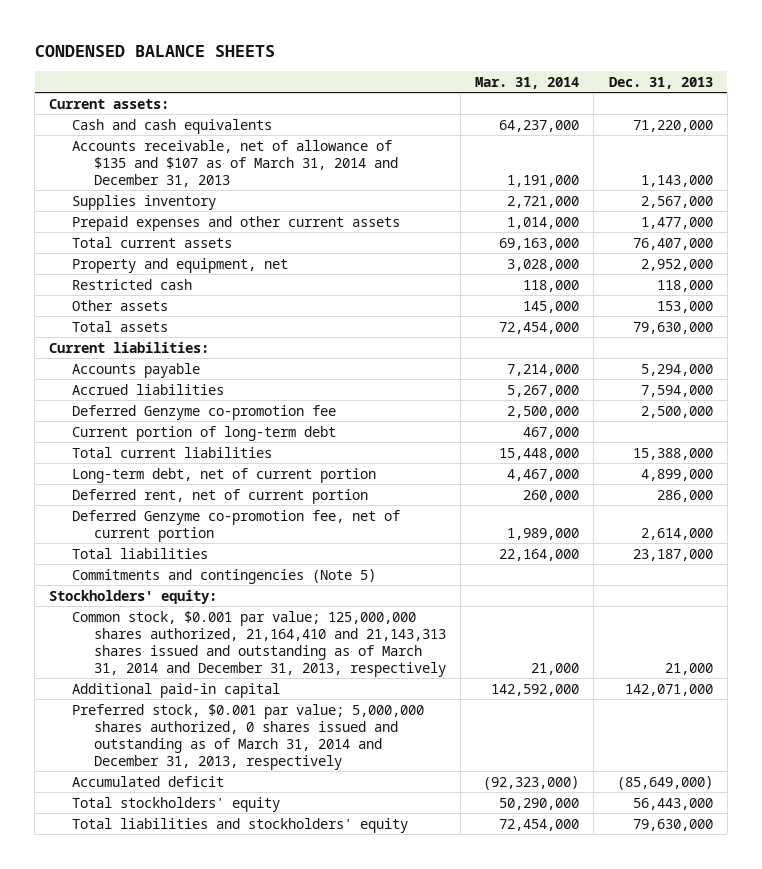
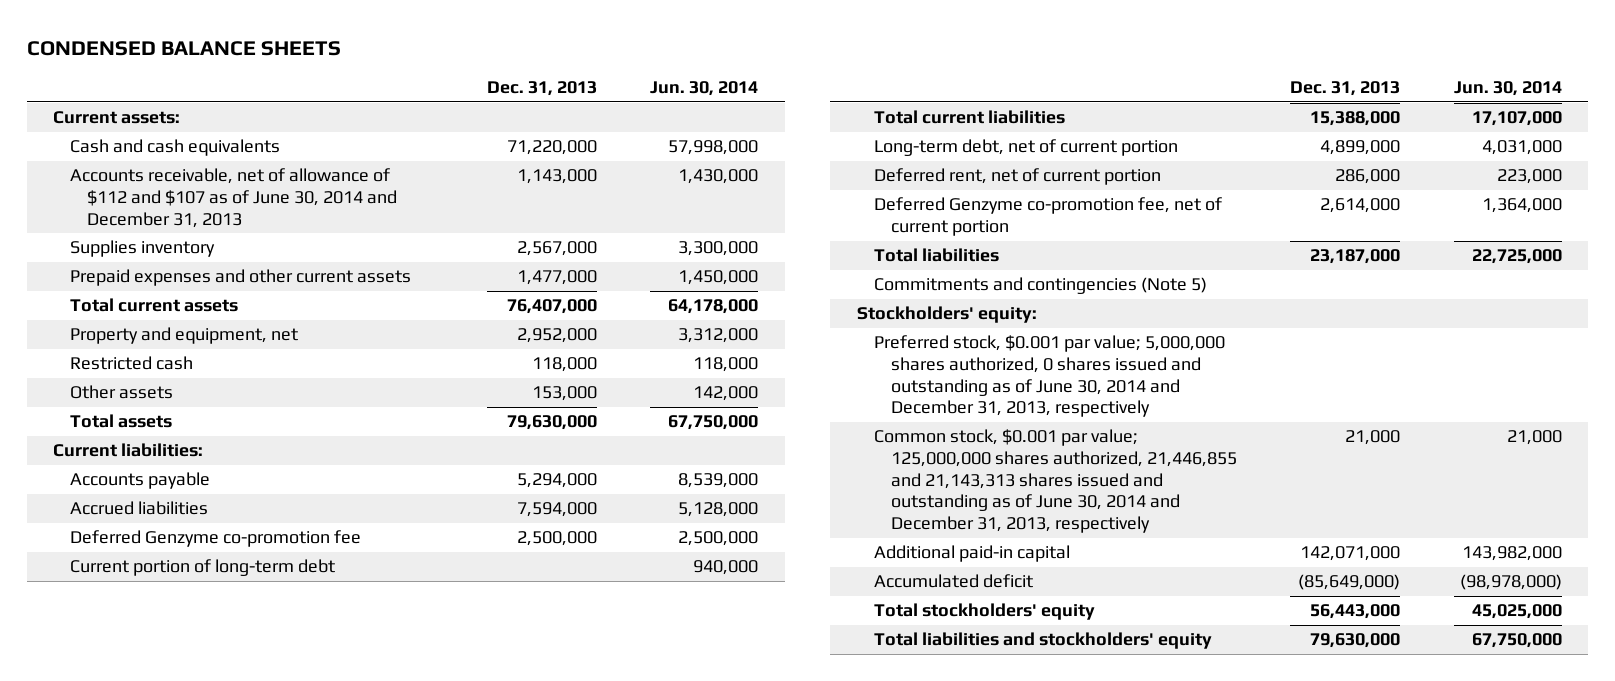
[475,76,580,89] Mar. 31, 2014 -> none
none -> [650,80,759,96] Jun. 30, 2014
[71,139,399,187] Accounts receivable, net of allowance of $135 and $107 as of March 31, 2014 and December 31, 2013 -> [70,168,398,228] Accounts receivable, net of allowance of $112 and $107 as of June 30, 2014 and December 31, 2013
none -> [873,335,1225,418] Preferred stock, $0.001 par value; 5,000,000 shares authorized, 0 shares issued and outstanding as of June 30, 2014 and December 31, 2013, respectively
[71,610,447,677] Common stock, $0.001 par value; 125,000,000 shares authorized, 21,164,410 and 21,143,313 shares issued and outstanding as of March 31, 2014 and December 31, 2013, respectively -> [873,429,1237,534] Common stock, $0.001 par value; 125,000,000 shares authorized, 21,446,855 and 21,143,313 shares issued and outstanding as of June 30, 2014 and December 31, 2013, respectively
[71,703,424,770] Preferred stock, $0.001 par value; 5,000,000 shares authorized, 0 shares issued and outstanding as of March 31, 2014 and December 31, 2013, respectively -> none

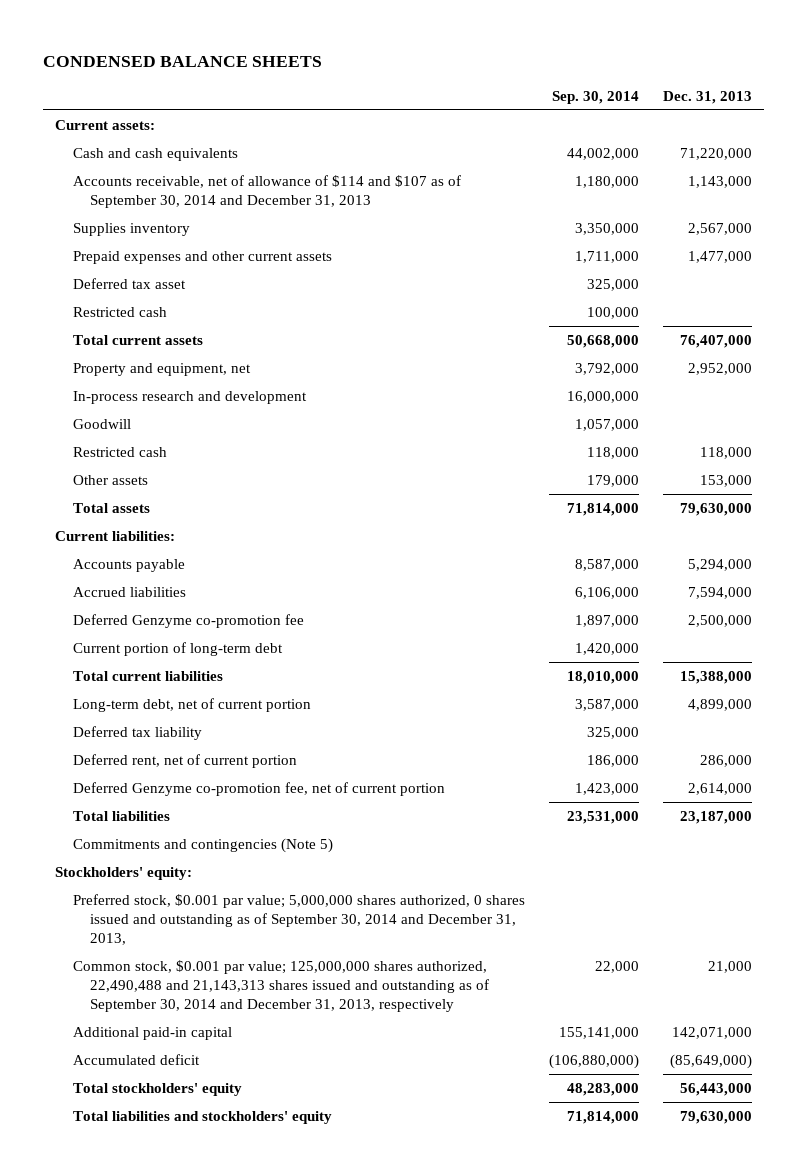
[650,80,759,96] Jun. 30, 2014 -> none
none -> [551,90,639,104] Sep. 30, 2014
[70,168,398,228] Accounts receivable, net of allowance of $112 and $107 as of June 30, 2014 and December 31, 2013 -> [72,174,461,209] Accounts receivable, net of allowance of $114 and $107 as of September 30, 2014 and December 31, 2013
none -> [72,277,186,289] Deferred tax asset
none -> [72,306,167,317] Restricted cash
none -> [72,390,307,404] In-process research and development
none -> [72,418,131,429] Goodwill
none -> [72,725,202,740] Deferred tax liability
[873,335,1225,418] Preferred stock, $0.001 par value; 5,000,000 shares authorized, 0 shares issued and outstanding as of June 30, 2014 and December 31, 2013, respectively -> [72,893,525,946] Preferred stock, $0.001 par value; 5,000,000 shares authorized, 0 shares issued and outstanding as of September 30, 2014 and December 31, 2013,
[873,429,1237,534] Common stock, $0.001 par value; 125,000,000 shares authorized, 21,446,855 and 21,143,313 shares issued and outstanding as of June 30, 2014 and December 31, 2013, respectively -> [72,959,490,1013] Common stock, $0.001 par value; 125,000,000 shares authorized, 22,490,488 and 21,143,313 shares issued and outstanding as of September 30, 2014 and December 31, 2013, respectively

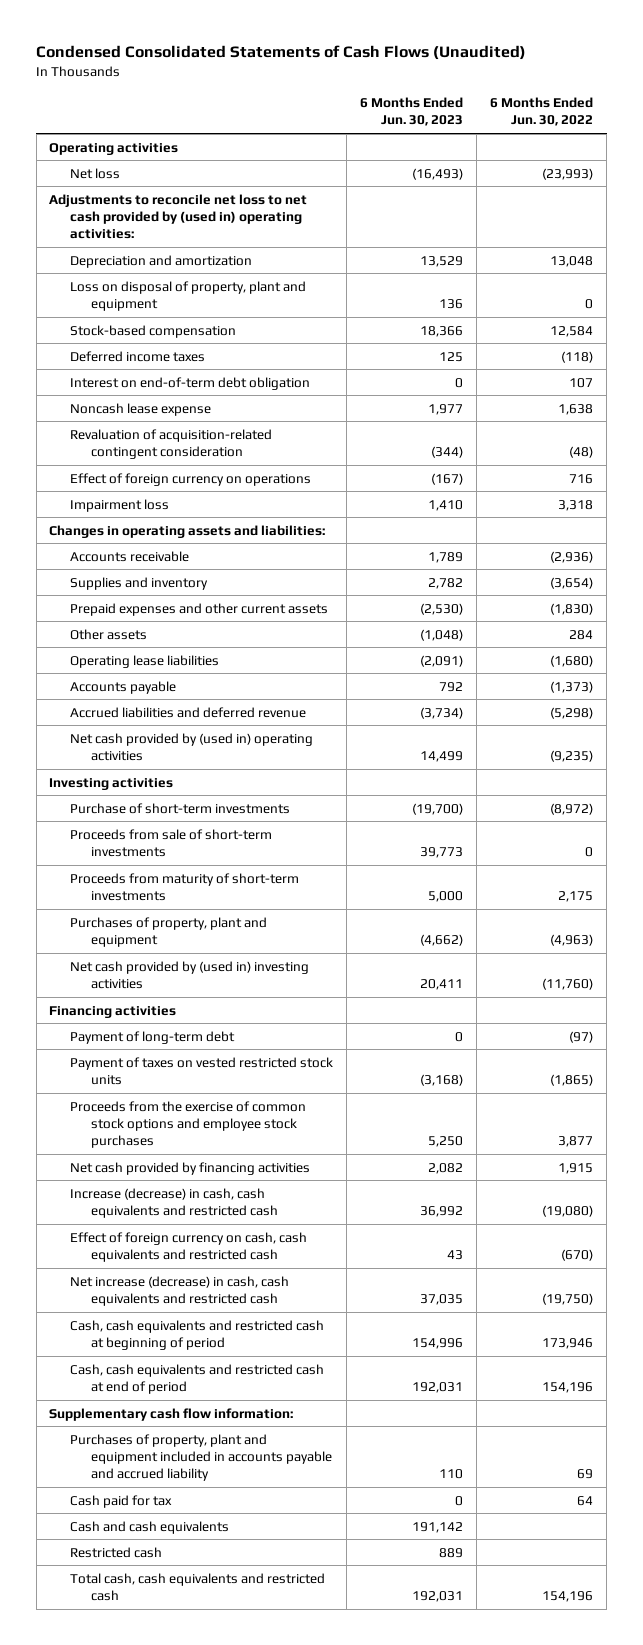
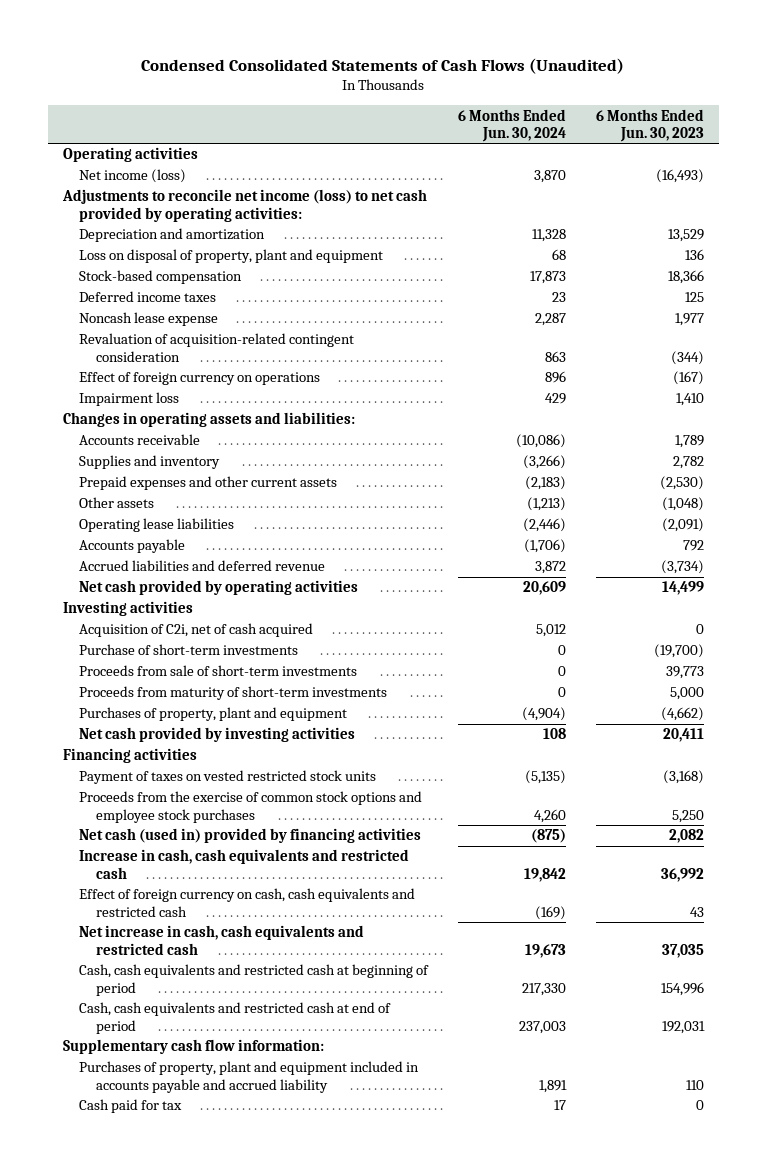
[490,97,594,127] 6 Months Ended Jun. 30, 2022 -> none
none -> [458,108,567,142] 6 Months Ended Jun. 30, 2024
[70,167,121,179] Net loss -> [79,169,187,184] Net income (loss)
[49,193,308,240] Adjustments to reconcile net loss to net cash provided by (used in) operating activities: -> [61,189,427,222] Adjustments to reconcile net income (loss) to net cash provided by operating activities:
[70,376,311,390] Interest on end-of-term debt obligation -> none
[70,732,314,762] Net cash provided by (used in) operating activities -> [79,580,359,596] Net cash provided by operating activities
none -> [79,623,314,638] Acquisition of C2i, net of cash acquired
[70,960,310,990] Net cash provided by (used in) investing activities -> [79,727,356,743] Net cash provided by investing activities
[70,1030,236,1044] Payment of long-term debt -> none
[70,1161,311,1175] Net cash provided by financing activities -> [79,828,422,844] Net cash (used in) provided by financing activities
[70,1187,279,1219] Increase (decrease) in cash, cash equivalents and restricted cash -> [79,849,410,879] Increase in cash, cash equivalents and restricted cash
[70,1275,290,1307] Net increase (decrease) in cash, cash equivalents and restricted cash -> [79,925,365,955] Net increase in cash, cash equivalents and restricted cash
[70,1520,230,1534] Cash and cash equivalents -> none
[70,1546,163,1558] Restricted cash -> none
[70,1572,326,1602] Total cash, cash equivalents and restricted cash -> none

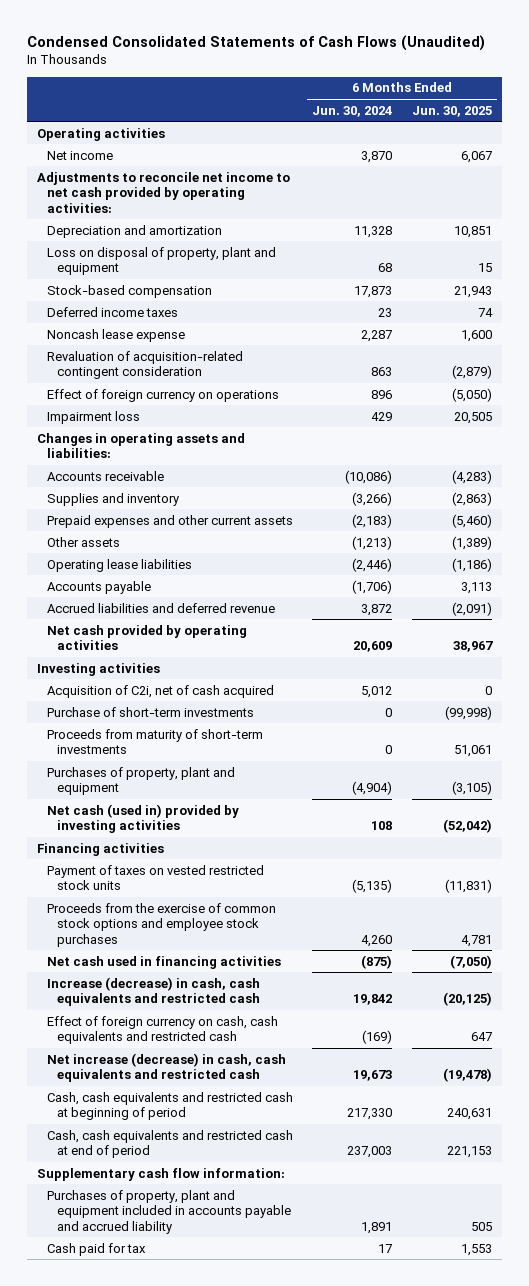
[595,108,704,142] 6 Months Ended Jun. 30, 2023 -> none
none -> [411,105,492,117] Jun. 30, 2025
[79,169,187,184] Net income (loss) -> [46,150,113,160] Net income
[61,189,427,222] Adjustments to reconcile net income (loss) to net cash provided by operating activities: -> [36,171,290,213] Adjustments to reconcile net income to net cash provided by operating activities:
[79,665,358,677] Proceeds from sale of short-term investments -> none
[79,727,356,743] Net cash provided by investing activities -> [46,803,239,834] Net cash (used in) provided by investing activities
[79,828,422,844] Net cash (used in) provided by financing activities -> [46,955,281,969] Net cash used in financing activities
[79,849,410,879] Increase in cash, cash equivalents and restricted cash -> [46,976,260,1007] Increase (decrease) in cash, cash equivalents and restricted cash
[79,925,365,955] Net increase in cash, cash equivalents and restricted cash -> [46,1052,286,1083] Net increase (decrease) in cash, cash equivalents and restricted cash

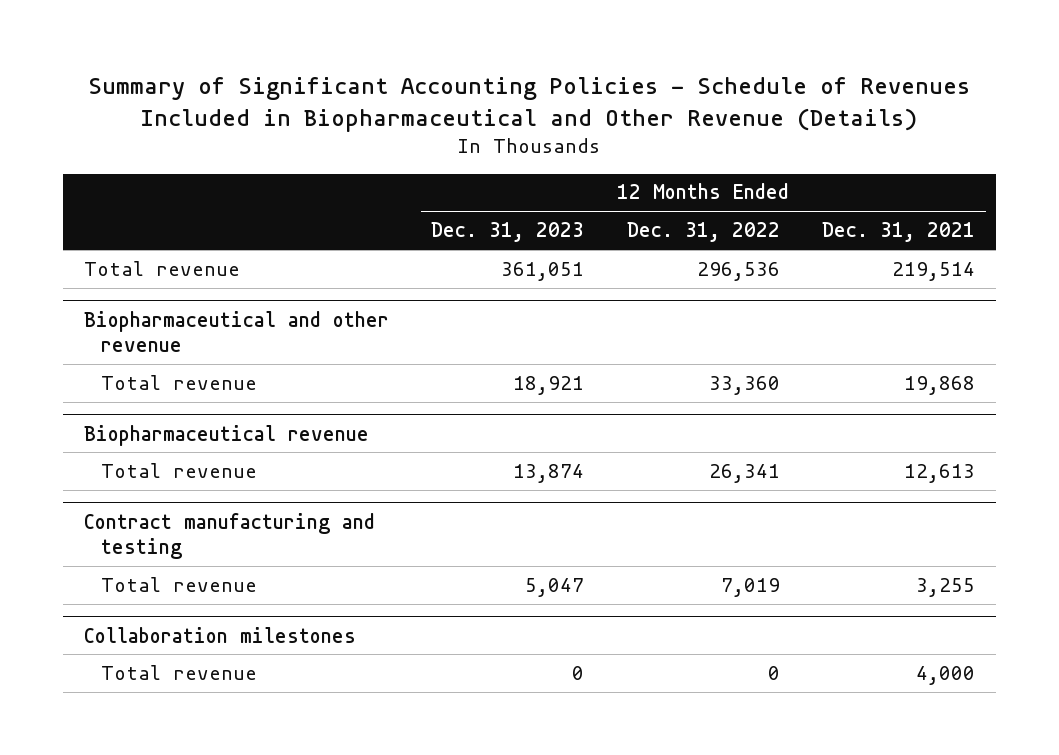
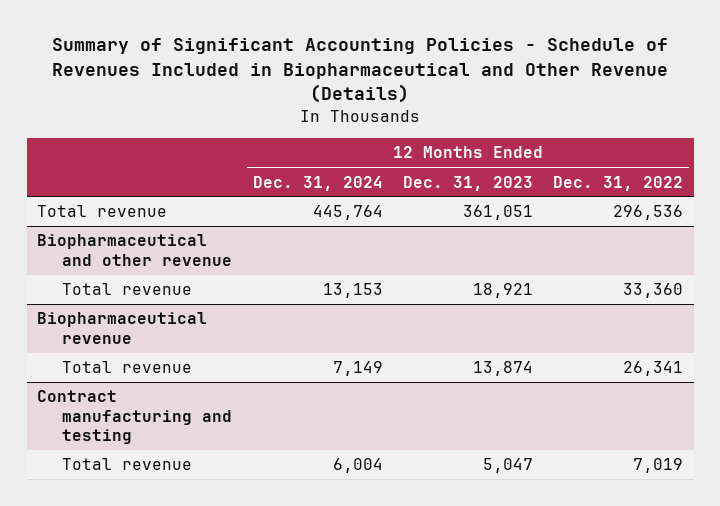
[821,222,975,243] Dec. 31, 2021 -> none
none -> [252,175,383,191] Dec. 31, 2024
[83,626,356,643] Collaboration milestones -> none
[101,664,258,680] Total revenue -> none

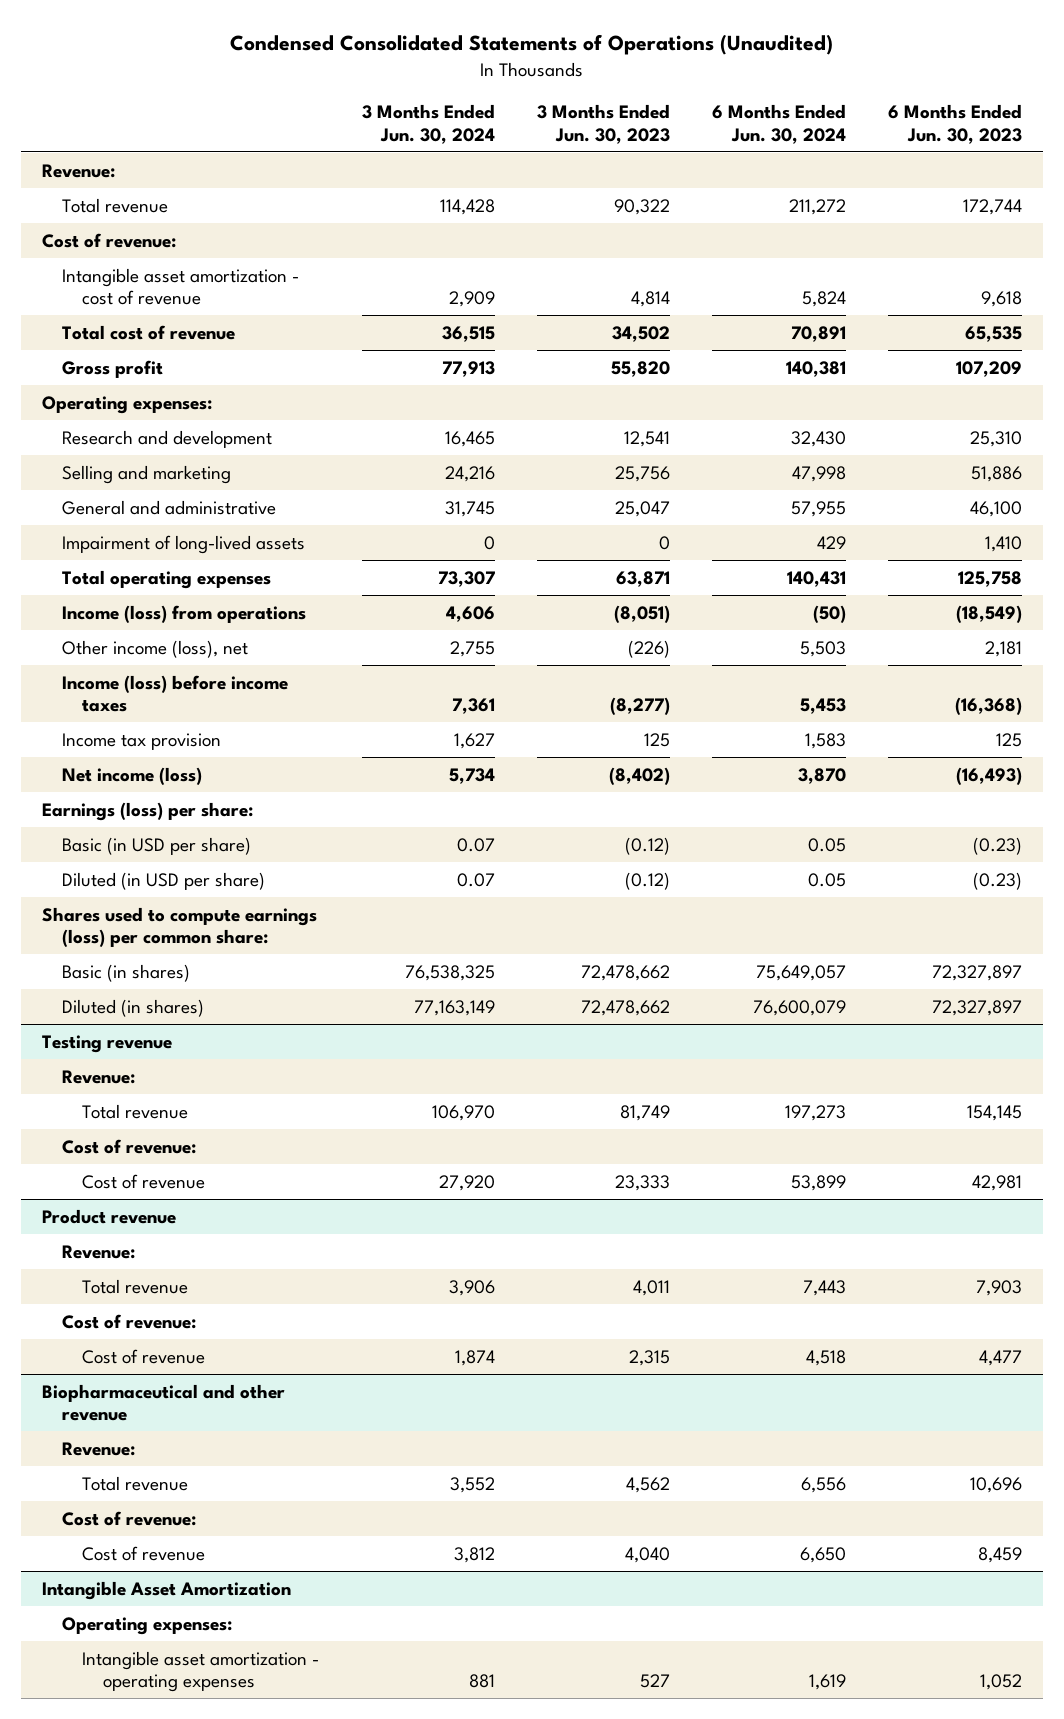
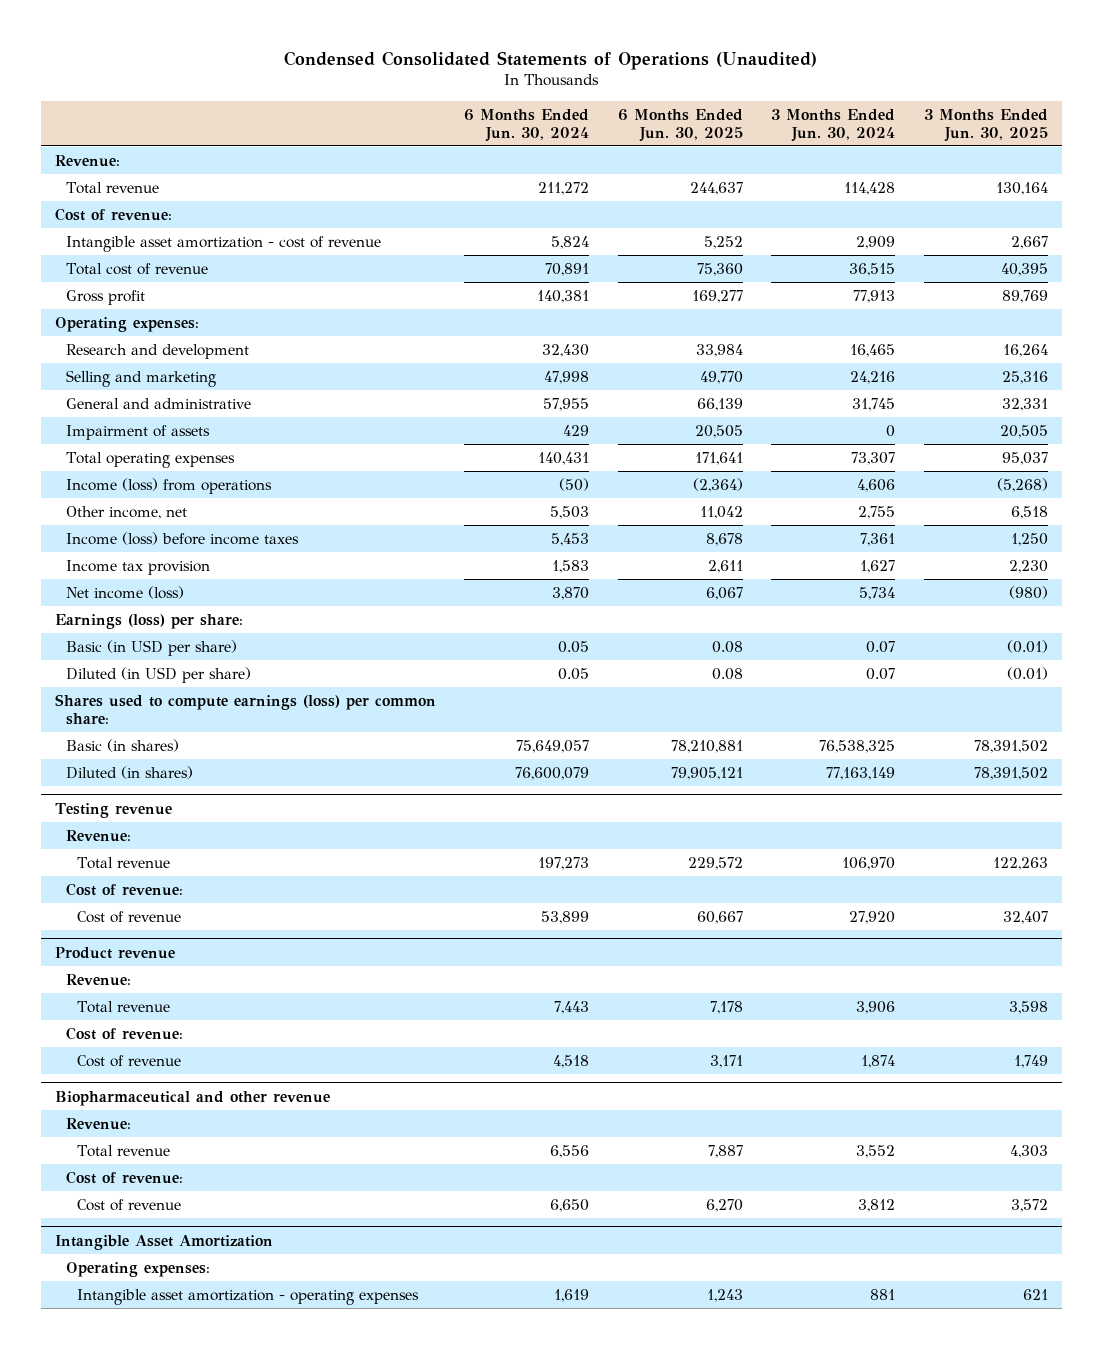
[536,104,670,144] 3 Months Ended Jun. 30, 2023 -> none
[888,104,1023,144] 6 Months Ended Jun. 30, 2023 -> none
none -> [617,108,743,142] 6 Months Ended Jun. 30, 2025
none -> [923,108,1048,142] 3 Months Ended Jun. 30, 2025
[62,534,306,554] Impairment of long-lived assets -> [65,424,210,440] Impairment of assets
[62,639,249,658] Other income (loss), net -> [65,505,187,519] Other income, net

